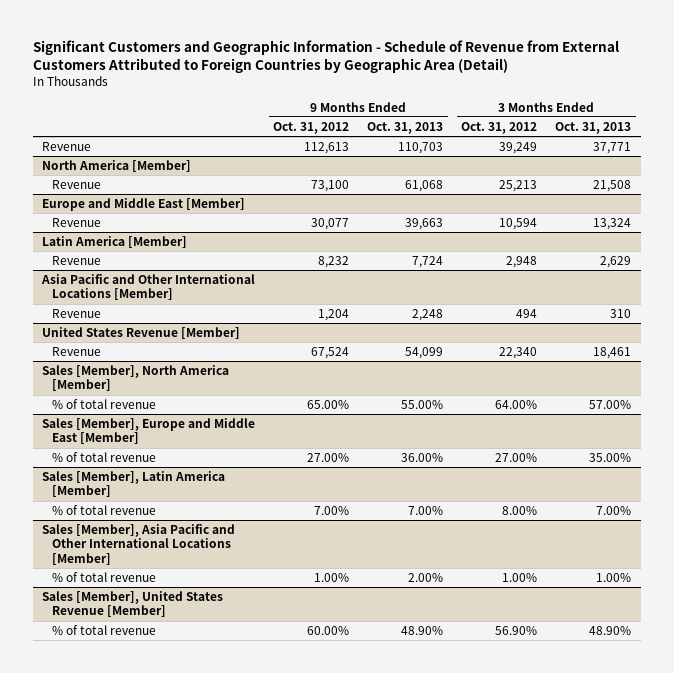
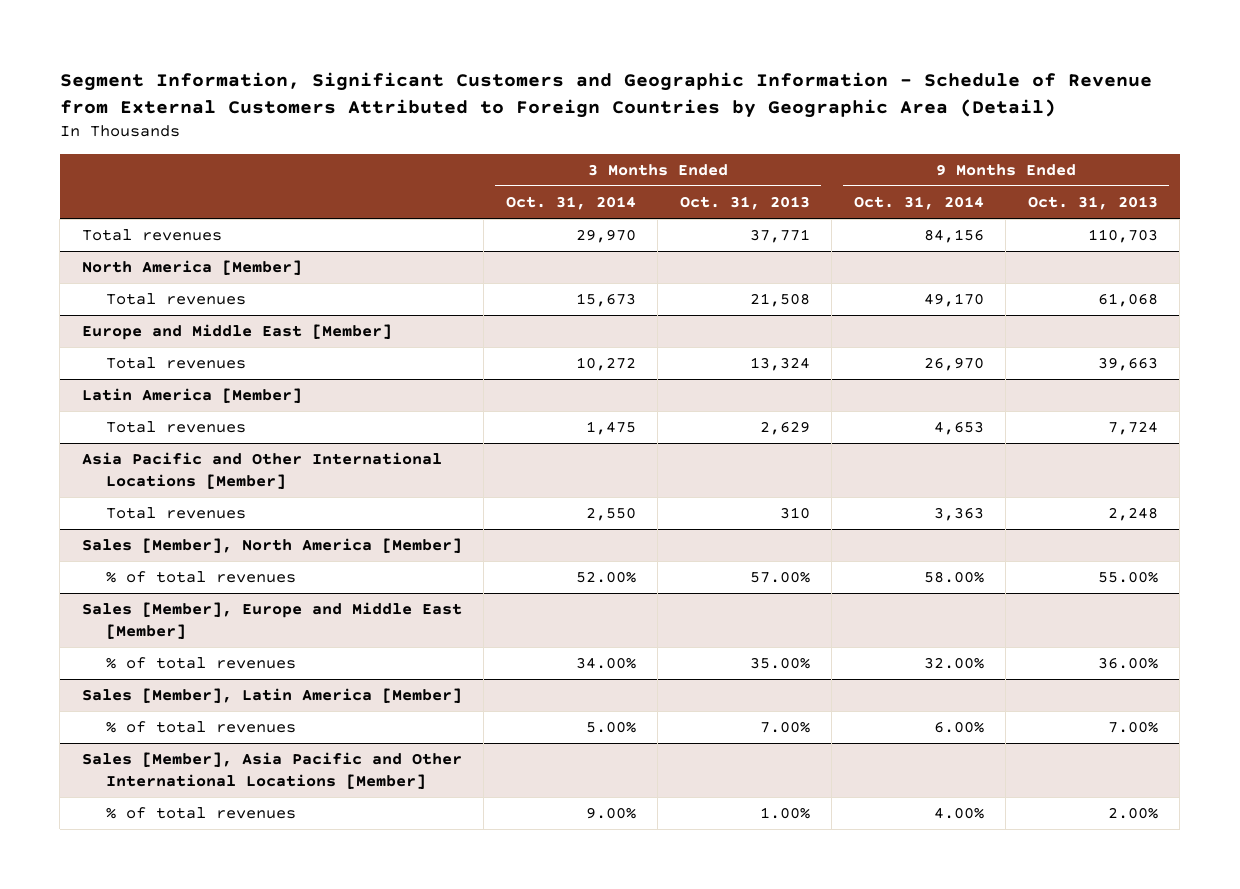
[33,39,620,74] Significant Customers and Geographic Information - Schedule of Revenue from External Customers Attributed to Foreign Countries by Geographic Area (Detail) -> [59,72,1152,119] Segment Information, Significant Customers and Geographic Information - Schedule of Revenue from External Customers Attributed to Foreign Countries by Geographic Area (Detail)
[273,121,350,134] Oct. 31, 2012 -> none
[461,121,538,134] Oct. 31, 2012 -> none
none -> [505,196,636,211] Oct. 31, 2014
none -> [853,196,984,211] Oct. 31, 2014
[42,141,92,151] Revenue -> [81,229,222,242] Total revenues
[51,179,101,189] Revenue -> [106,293,247,306] Total revenues
[51,217,101,227] Revenue -> [106,357,247,370] Total revenues
[51,255,101,265] Revenue -> [106,421,247,434] Total revenues
[42,326,241,339] United States Revenue [Member] -> none
[51,346,101,356] Revenue -> none
[51,308,101,318] Revenue -> [106,507,247,520] Total revenues
[51,398,156,409] % of total revenue -> [106,571,297,584] % of total revenues
[51,451,156,462] % of total revenue -> [106,657,297,670] % of total revenues
[51,504,156,515] % of total revenue -> [106,721,297,734] % of total revenues
[42,590,224,618] Sales [Member], United States Revenue [Member] -> none
[51,624,156,635] % of total revenue -> none
[51,571,156,582] % of total revenue -> [106,807,297,820] % of total revenues

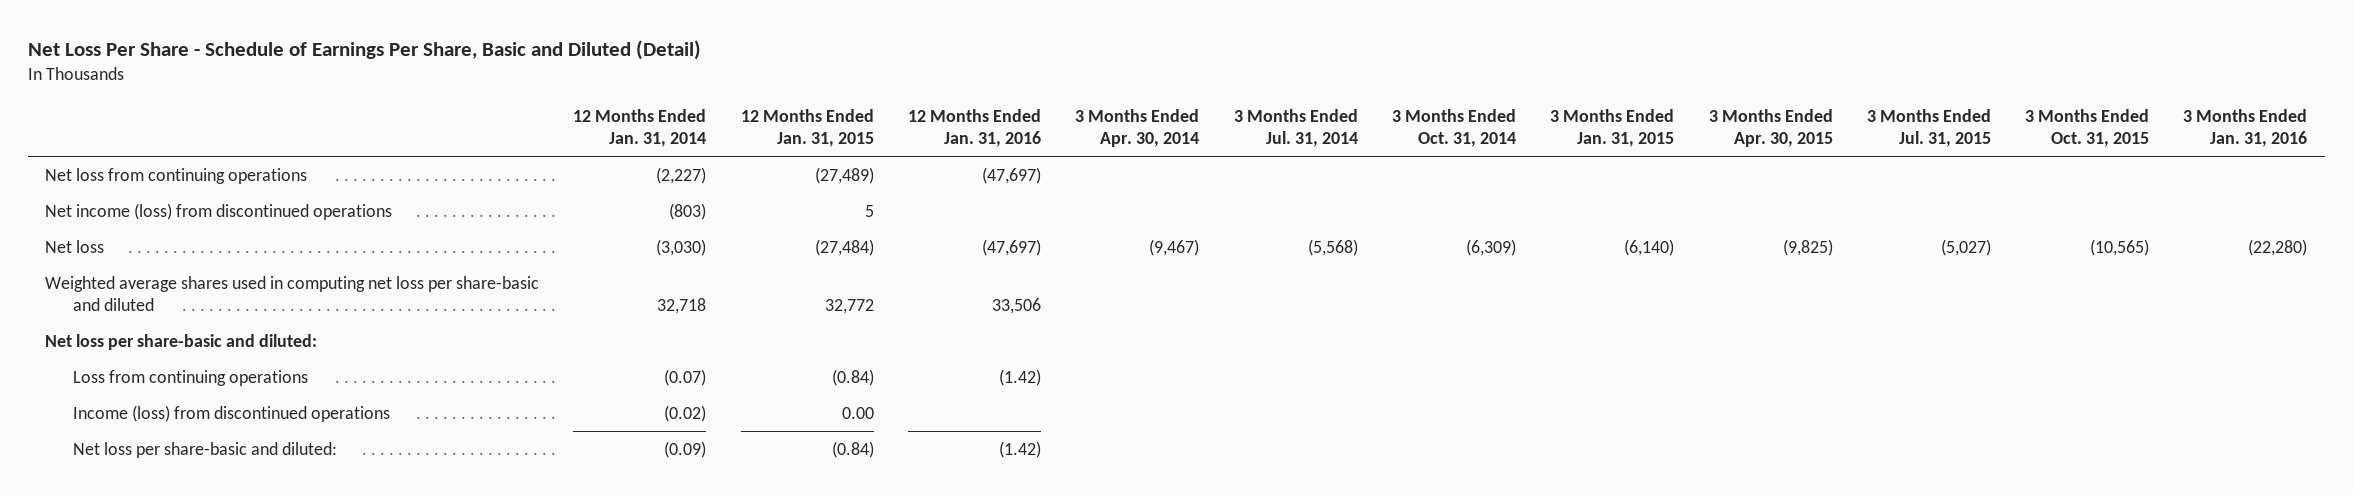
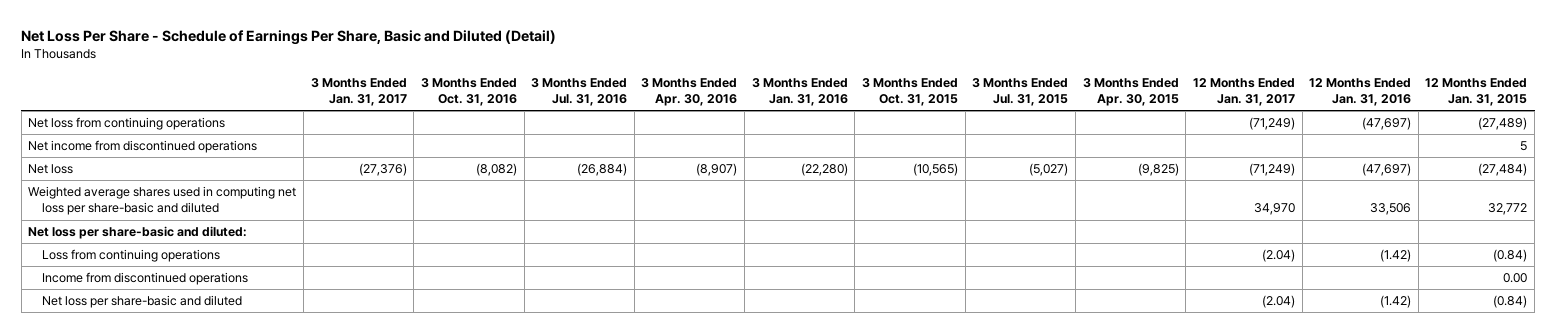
[573,108,707,147] 12 Months Ended Jan. 31, 2014 -> none
[1075,108,1200,147] 3 Months Ended Apr. 30, 2014 -> none
[1233,108,1358,147] 3 Months Ended Jul. 31, 2014 -> none
[1391,108,1516,147] 3 Months Ended Oct. 31, 2014 -> none
[1550,108,1675,147] 3 Months Ended Jan. 31, 2015 -> none
none -> [310,77,407,107] 3 Months Ended Jan. 31, 2017
none -> [420,77,517,107] 3 Months Ended Oct. 31, 2016
none -> [531,77,628,107] 3 Months Ended Jul. 31, 2016
none -> [641,77,738,107] 3 Months Ended Apr. 30, 2016
none -> [1192,77,1295,107] 12 Months Ended Jan. 31, 2017
[45,202,393,220] Net income (loss) from discontinued operations -> [28,140,258,154] Net income from discontinued operations
[72,404,390,422] Income (loss) from discontinued operations -> [42,272,249,286] Income from discontinued operations
[72,441,337,458] Net loss per share-basic and diluted: -> [42,295,243,309] Net loss per share-basic and diluted

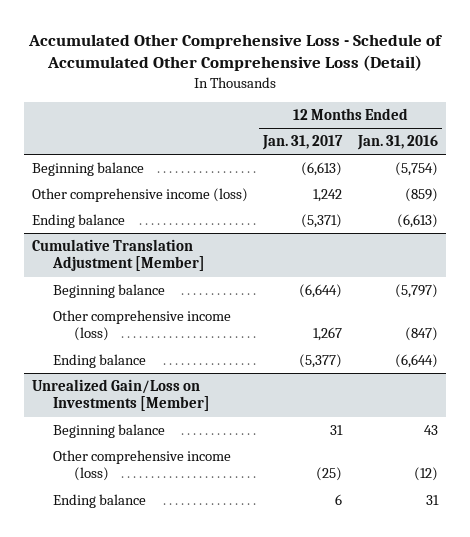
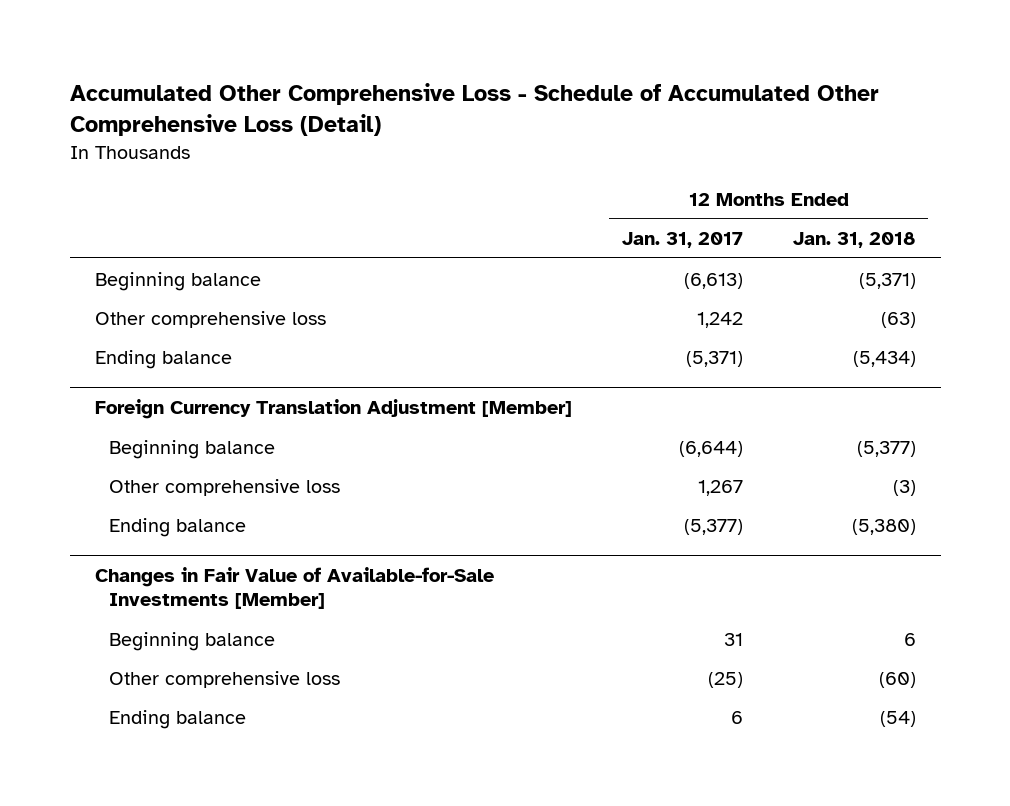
[356,135,438,151] Jan. 31, 2016 -> none
none -> [792,232,916,249] Jan. 31, 2018
[31,187,248,202] Other comprehensive income (loss) -> [94,310,326,328] Other comprehensive loss
[31,238,205,272] Cumulative Translation Adjustment [Member] -> [94,399,572,420] Foreign Currency Translation Adjustment [Member]
[52,309,231,342] Other comprehensive income (loss) -> [109,478,341,496] Other comprehensive loss
[31,378,210,412] Unrealized Gain/Loss on Investments [Member] -> [94,567,494,610] Changes in Fair Value of Available-for-Sale Investments [Member]
[52,449,231,482] Other comprehensive income (loss) -> [109,670,341,688] Other comprehensive loss

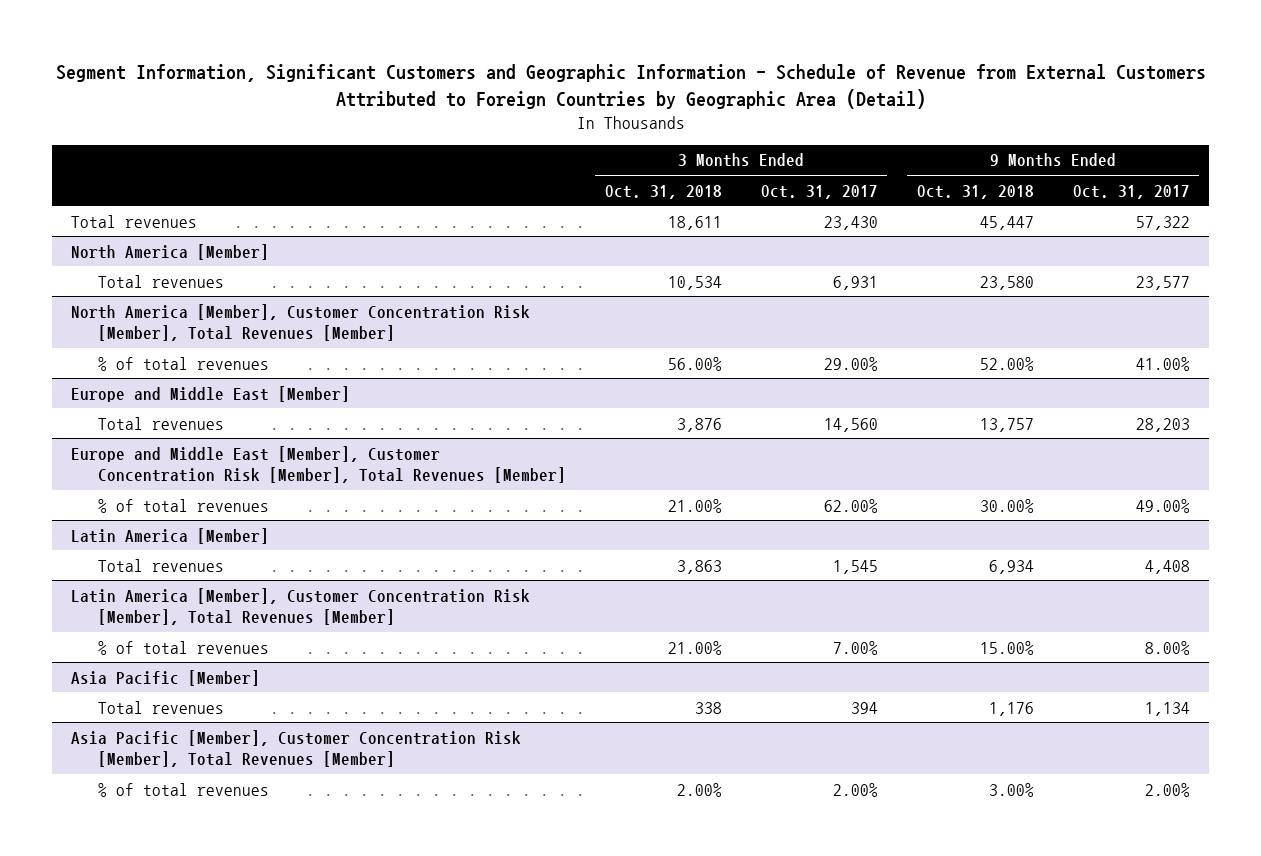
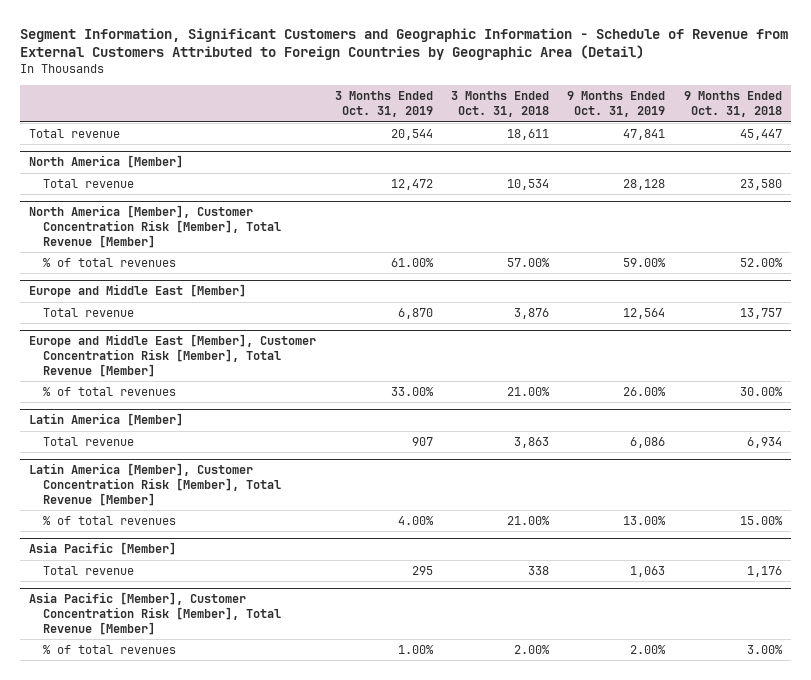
[760,184,878,199] Oct. 31, 2017 -> none
[1072,184,1190,199] Oct. 31, 2017 -> none
none -> [334,91,433,118] 3 Months Ended Oct. 31, 2019
none -> [567,91,666,118] 9 Months Ended Oct. 31, 2019
[71,214,198,228] Total revenues -> [29,128,121,138] Total revenue
[97,274,224,288] Total revenues -> [42,178,134,188] Total revenue
[71,303,531,341] North America [Member], Customer Concentration Risk [Member], Total Revenues [Member] -> [29,205,281,249] North America [Member], Customer Concentration Risk [Member], Total Revenue [Member]
[667,356,722,371] 56.00% -> [506,257,550,267] 57.00%
[97,416,224,430] Total revenues -> [42,307,134,317] Total revenue
[71,445,566,483] Europe and Middle East [Member], Customer Concentration Risk [Member], Total Revenues [Member] -> [29,334,317,378] Europe and Middle East [Member], Customer Concentration Risk [Member], Total Revenue [Member]
[97,558,224,572] Total revenues -> [42,436,134,446] Total revenue
[71,587,531,625] Latin America [Member], Customer Concentration Risk [Member], Total Revenues [Member] -> [29,463,281,507] Latin America [Member], Customer Concentration Risk [Member], Total Revenue [Member]
[97,700,224,714] Total revenues -> [42,565,134,575] Total revenue
[71,729,522,767] Asia Pacific [Member], Customer Concentration Risk [Member], Total Revenues [Member] -> [29,592,281,636] Asia Pacific [Member], Customer Concentration Risk [Member], Total Revenue [Member]

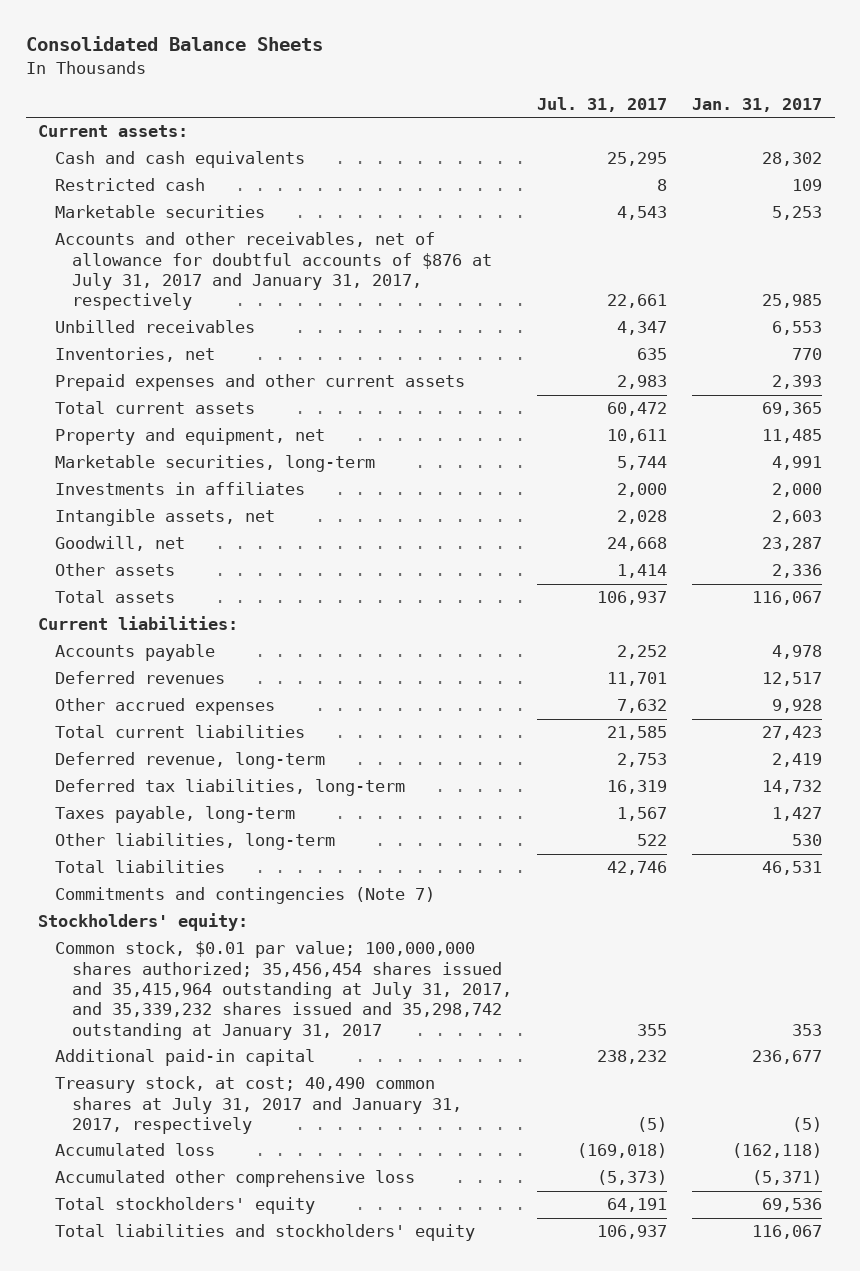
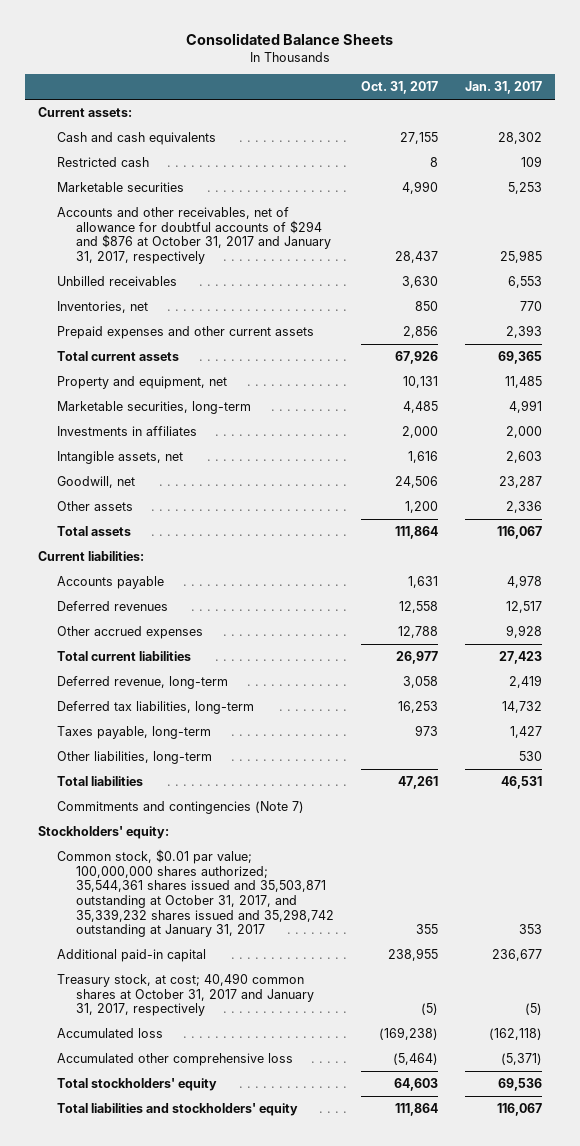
[537,96,668,112] Jul. 31, 2017 -> none
none -> [360,81,438,95] Oct. 31, 2017
[55,232,493,311] Accounts and other receivables, net of allowance for doubtful accounts of $876 at July 31, 2017 and January 31, 2017, respectively -> [57,207,331,264] Accounts and other receivables, net of allowance for doubtful accounts of $294 and $876 at October 31, 2017 and January 31, 2017, respectively
[55,941,513,1040] Common stock, $0.01 par value; 100,000,000 shares authorized; 35,456,454 shares issued and 35,415,964 outstanding at July 31, 2017, and 35,339,232 shares issued and 35,298,742 outstanding at January 31, 2017 -> [57,849,334,938] Common stock, $0.01 par value; 100,000,000 shares authorized; 35,544,361 shares issued and 35,503,871 outstanding at October 31, 2017, and 35,339,232 shares issued and 35,298,742 outstanding at January 31, 2017
[55,1076,463,1134] Treasury stock, at cost; 40,490 common shares at July 31, 2017 and January 31, 2017, respectively -> [57,973,314,1017] Treasury stock, at cost; 40,490 common shares at October 31, 2017 and January 31, 2017, respectively

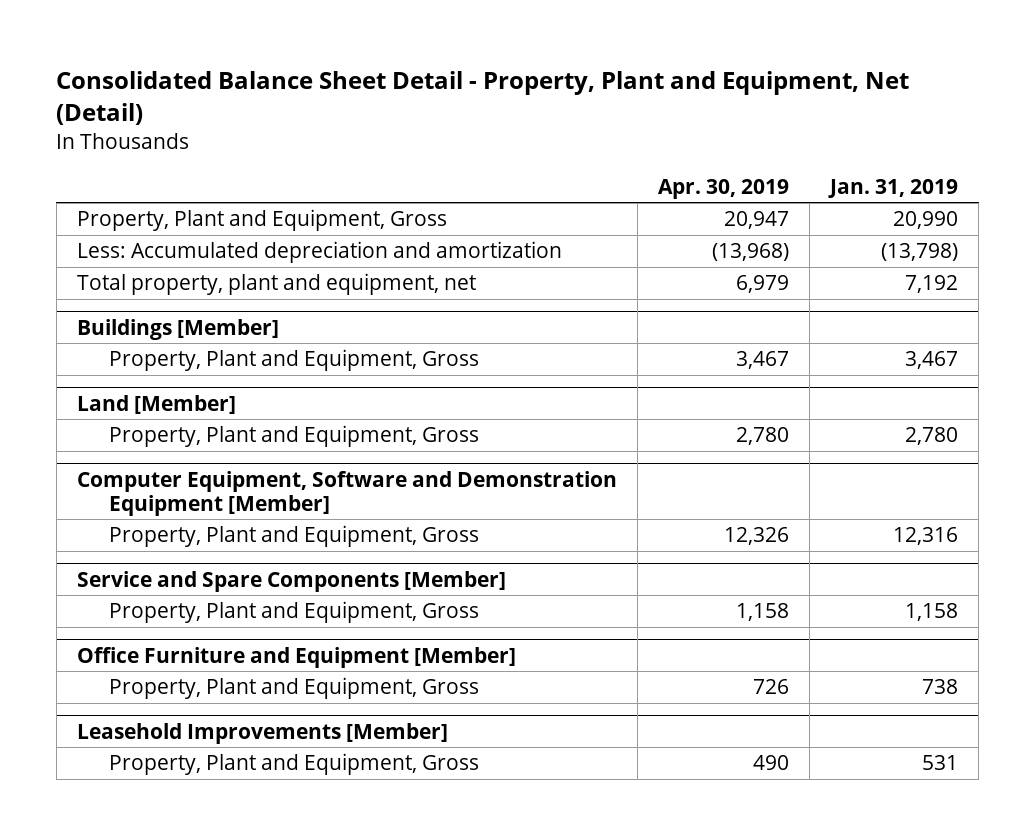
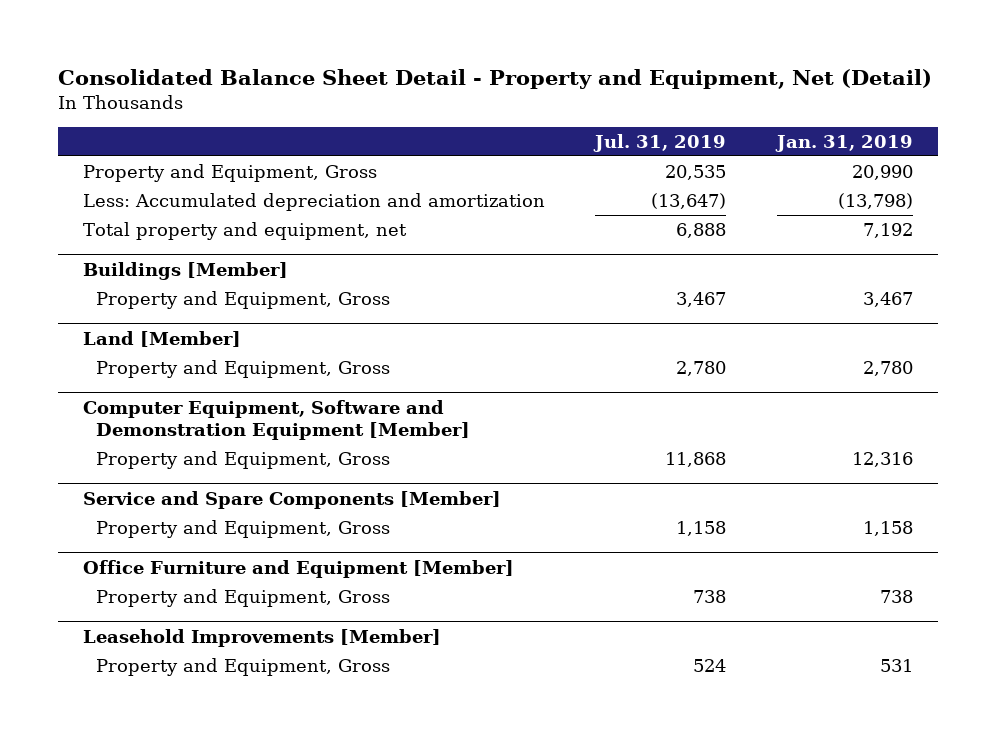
[56,70,910,126] Consolidated Balance Sheet Detail - Property, Plant and Equipment, Net (Detail) -> [57,69,932,90] Consolidated Balance Sheet Detail - Property and Equipment, Net (Detail)
[658,178,790,199] Apr. 30, 2019 -> none
none -> [593,133,727,152] Jul. 31, 2019
[76,209,447,232] Property, Plant and Equipment, Gross -> [82,163,377,182] Property and Equipment, Gross
[76,273,476,296] Total property, plant and equipment, net -> [82,221,407,240] Total property and equipment, net
[108,349,479,372] Property, Plant and Equipment, Gross -> [96,290,391,309] Property and Equipment, Gross
[108,425,479,448] Property, Plant and Equipment, Gross -> [96,359,391,378] Property and Equipment, Gross
[108,525,479,548] Property, Plant and Equipment, Gross -> [96,450,391,469] Property and Equipment, Gross
[108,601,479,624] Property, Plant and Equipment, Gross -> [96,519,391,538] Property and Equipment, Gross
[108,677,479,700] Property, Plant and Equipment, Gross -> [96,588,391,607] Property and Equipment, Gross
[108,753,479,776] Property, Plant and Equipment, Gross -> [96,657,391,676] Property and Equipment, Gross

